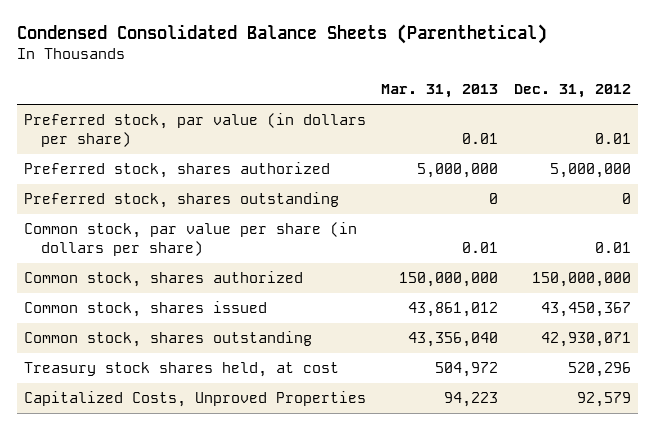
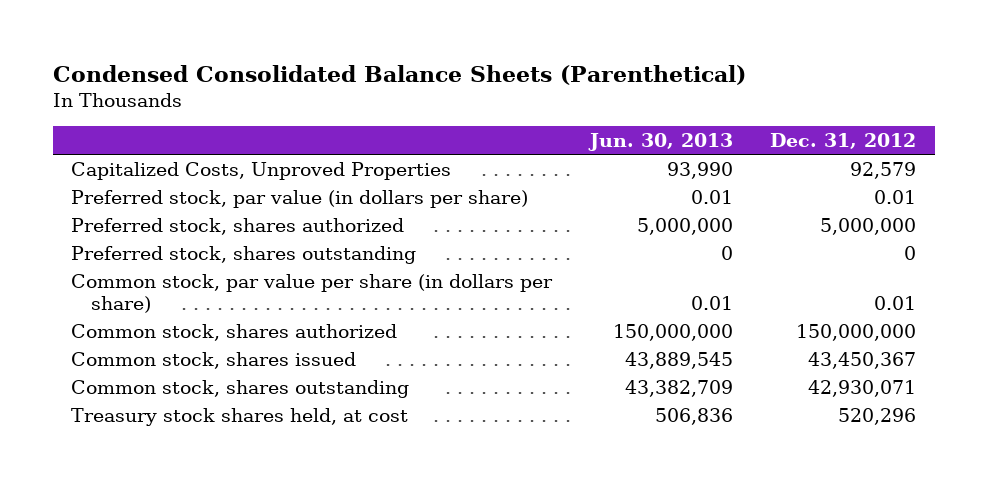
[381,84,499,99] Mar. 31, 2013 -> none
none -> [587,133,733,152] Jun. 30, 2013
[24,391,367,408] Capitalized Costs, Unproved Properties -> [71,161,452,180] Capitalized Costs, Unproved Properties

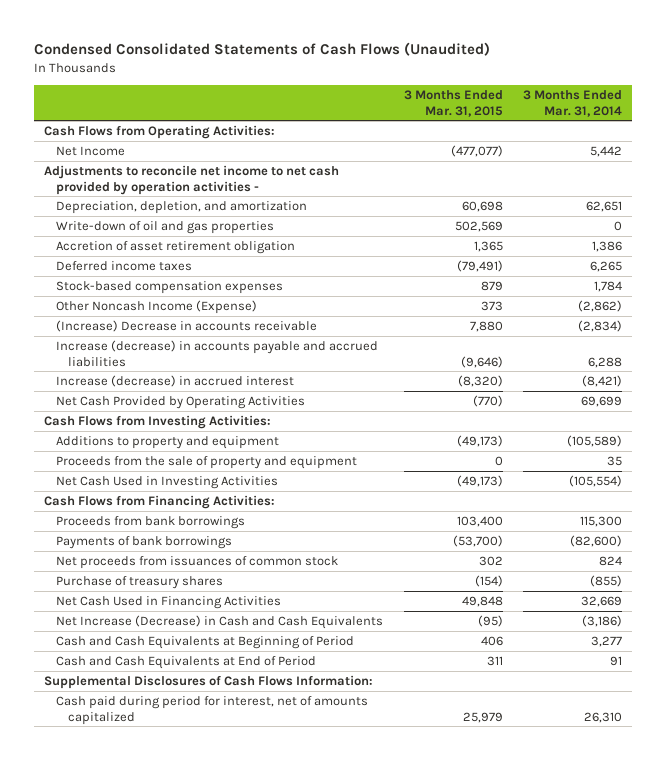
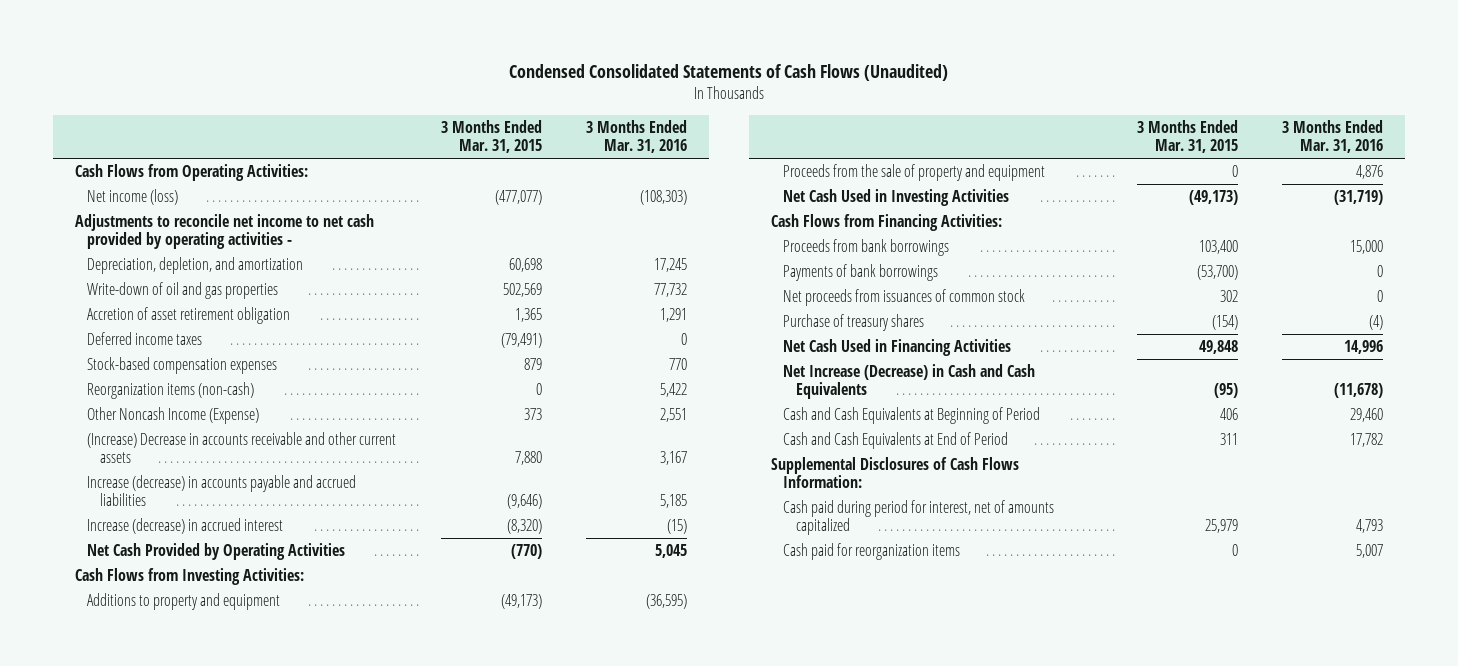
[523,90,623,117] 3 Months Ended Mar. 31, 2014 -> none
none -> [586,119,688,154] 3 Months Ended Mar. 31, 2016
[55,145,125,156] Net Income -> [87,189,179,206] Net income (loss)
[44,164,340,195] Adjustments to reconcile net income to net cash provided by operation activities - -> [75,214,375,250] Adjustments to reconcile net income to net cash provided by operating activities -
none -> [87,382,255,400] Reorganization items (non-cash)
[55,319,317,332] (Increase) Decrease in accounts receivable -> [87,432,397,464] (Increase) Decrease in accounts receivable and other current assets
none -> [783,543,961,561] Cash paid for reorganization items

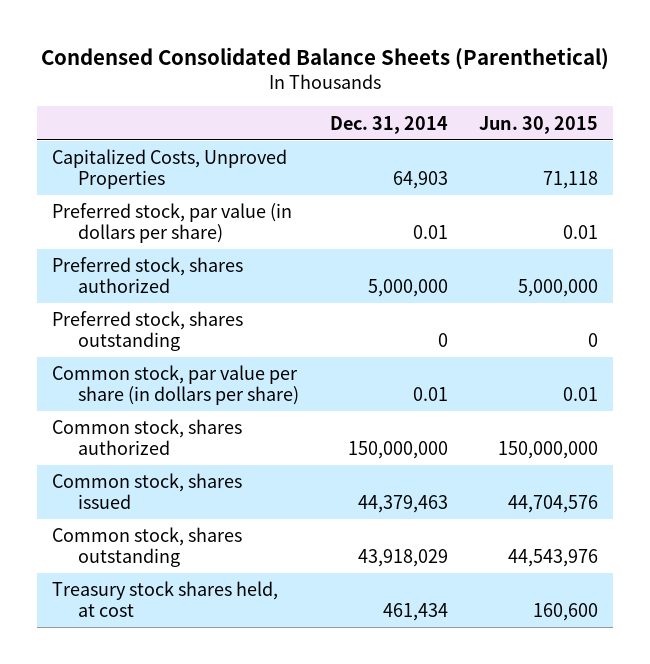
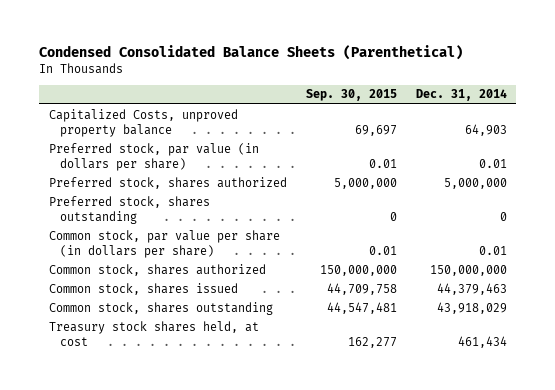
[478,115,598,134] Jun. 30, 2015 -> none
none -> [305,89,397,102] Sep. 30, 2015
[52,149,288,189] Capitalized Costs, Unproved Properties -> [48,108,238,137] Capitalized Costs, unproved property balance

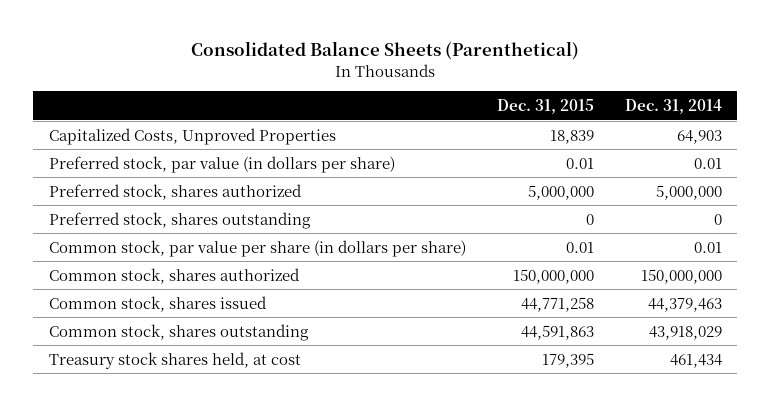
[39,45,464,61] Condensed Consolidated Balance Sheets (Parenthetical) -> [191,41,580,61] Consolidated Balance Sheets (Parenthetical)
[305,89,397,102] Sep. 30, 2015 -> none
none -> [496,99,594,115] Dec. 31, 2015
[48,108,238,137] Capitalized Costs, unproved property balance -> [48,127,336,145] Capitalized Costs, Unproved Properties

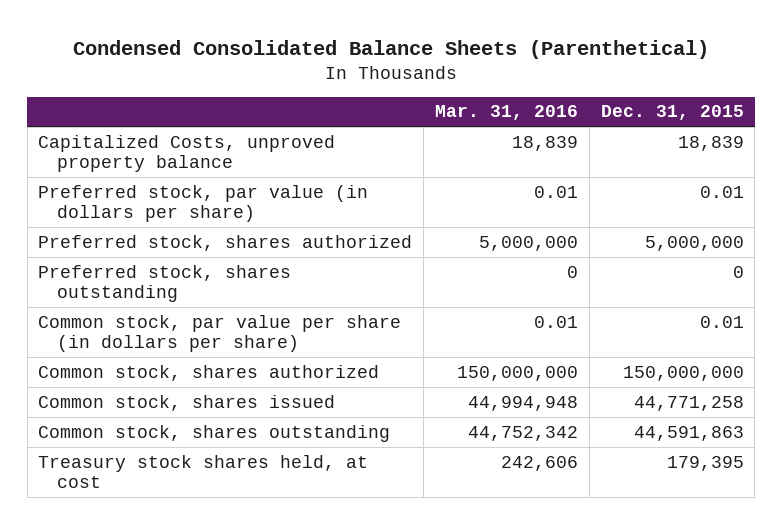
[191,41,580,61] Consolidated Balance Sheets (Parenthetical) -> [73,39,710,59] Condensed Consolidated Balance Sheets (Parenthetical)
[624,99,722,115] Dec. 31, 2014 -> none
none -> [435,105,579,121] Mar. 31, 2016
[48,127,336,145] Capitalized Costs, Unproved Properties -> [38,134,336,173] Capitalized Costs, unproved property balance

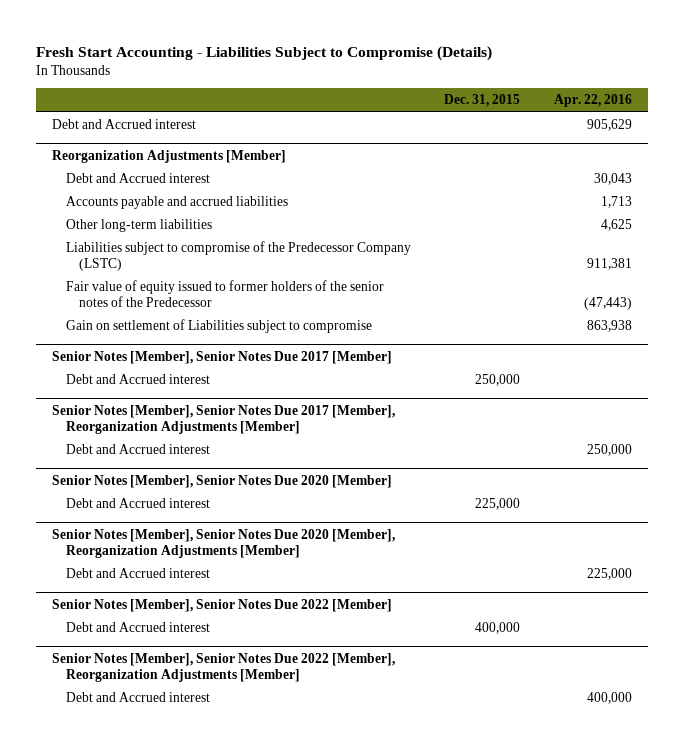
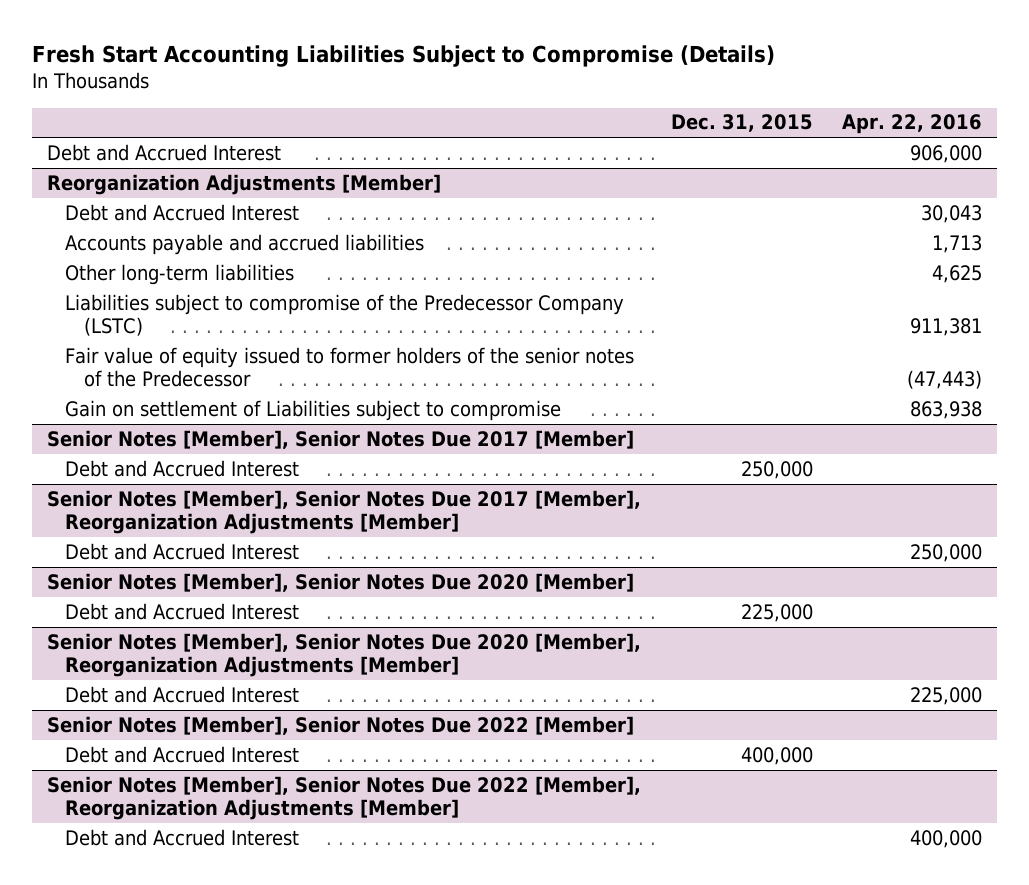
[35,45,492,61] Fresh Start Accounting - Liabilities Subject to Compromise (Details) -> [32,45,776,68] Fresh Start Accounting Liabilities Subject to Compromise (Details)
[52,118,197,129] Debt and Accrued interest -> [47,143,282,161] Debt and Accrued Interest
[586,118,632,131] 905,629 -> [910,144,983,163] 906,000
[65,172,210,183] Debt and Accrued interest -> [65,203,300,221] Debt and Accrued Interest
[65,373,210,384] Debt and Accrued interest -> [65,459,300,477] Debt and Accrued Interest
[65,443,210,454] Debt and Accrued interest -> [65,542,300,560] Debt and Accrued Interest
[65,497,210,508] Debt and Accrued interest -> [65,602,300,620] Debt and Accrued Interest
[65,567,210,578] Debt and Accrued interest -> [65,685,300,703] Debt and Accrued Interest
[65,621,210,632] Debt and Accrued interest -> [65,745,300,763] Debt and Accrued Interest
[65,691,210,702] Debt and Accrued interest -> [65,828,300,846] Debt and Accrued Interest

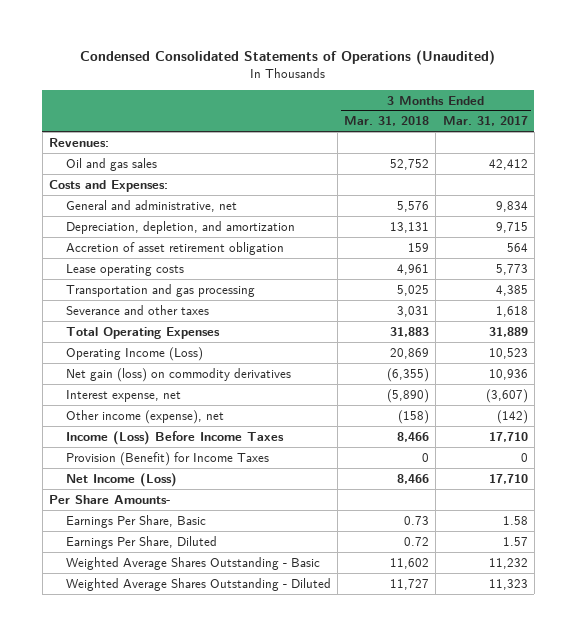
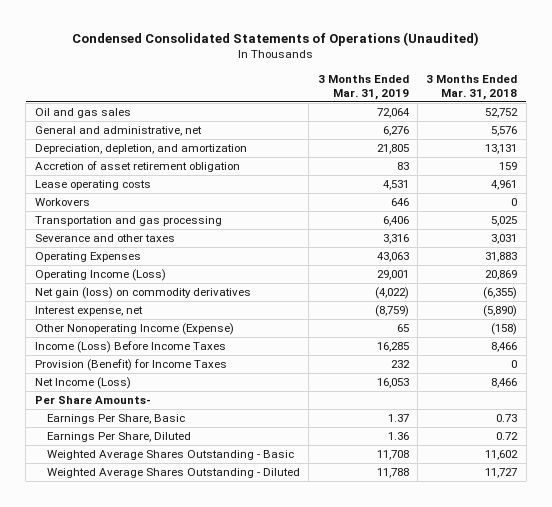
[442,116,528,127] Mar. 31, 2017 -> none
none -> [317,74,409,100] 3 Months Ended Mar. 31, 2019
[48,137,109,147] Revenues: -> none
[48,179,168,192] Costs and Expenses: -> none
none -> [34,198,90,207] Workovers
[65,326,220,339] Total Operating Expenses -> [34,252,141,263] Operating Expenses
[65,409,224,424] Other income (expense), net -> [34,323,234,336] Other Nonoperating Income (Expense)

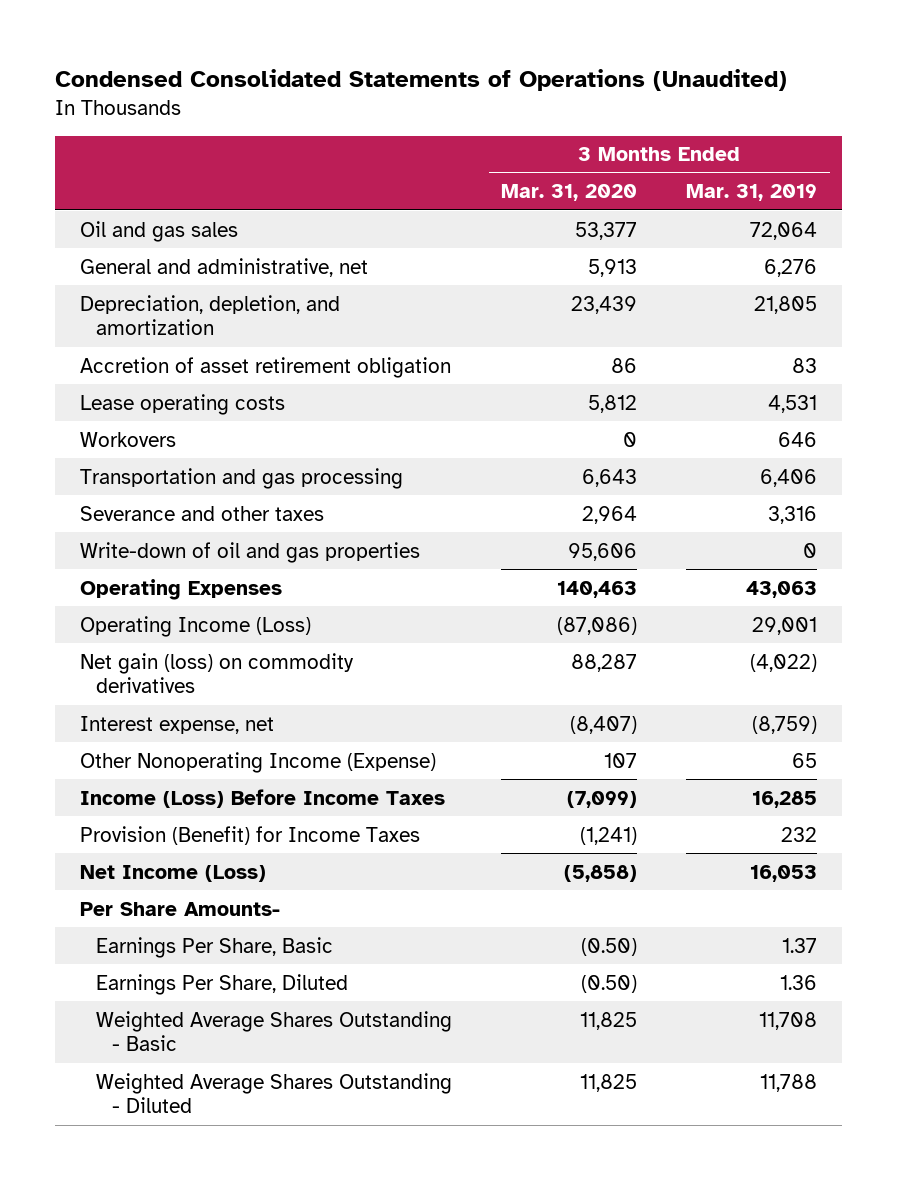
[426,74,518,100] 3 Months Ended Mar. 31, 2018 -> none
none -> [501,184,638,202] Mar. 31, 2020
none -> [79,541,420,563] Write-down of oil and gas properties

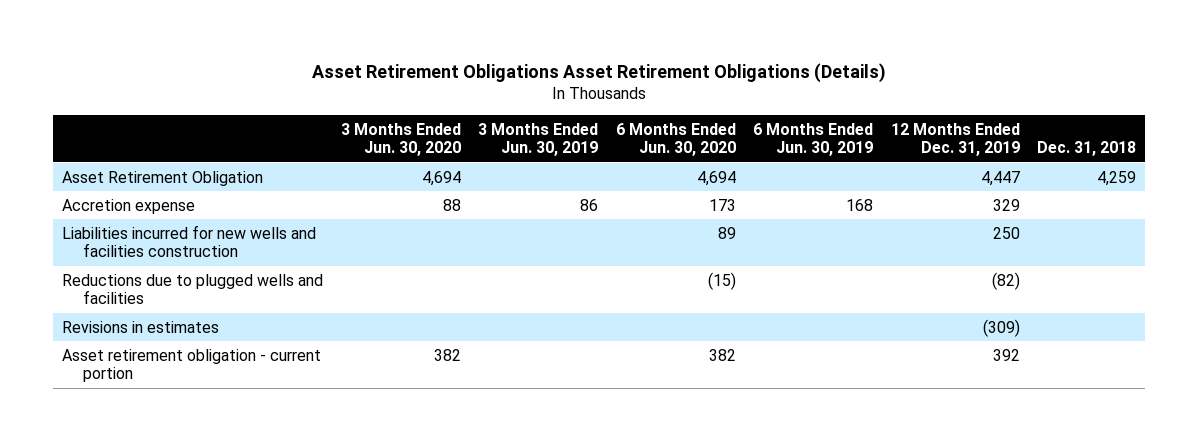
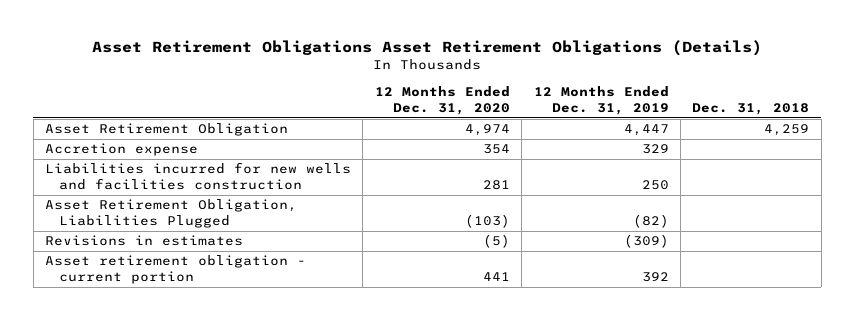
[340,122,461,157] 3 Months Ended Jun. 30, 2020 -> none
[478,122,599,157] 3 Months Ended Jun. 30, 2019 -> none
[615,122,736,157] 6 Months Ended Jun. 30, 2020 -> none
[753,122,874,157] 6 Months Ended Jun. 30, 2019 -> none
none -> [374,85,510,115] 12 Months Ended Dec. 31, 2020
[62,273,324,305] Reductions due to plugged wells and facilities -> [45,199,298,229] Asset Retirement Obligation, Liabilities Plugged

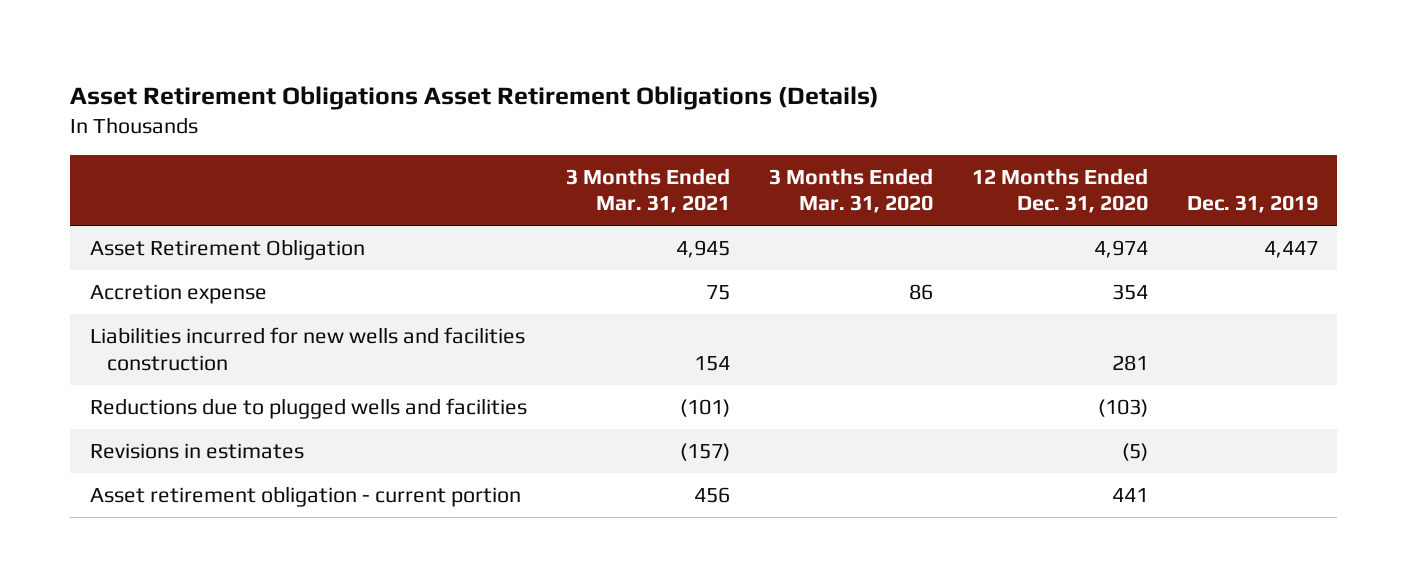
[533,85,669,115] 12 Months Ended Dec. 31, 2019 -> none
[692,102,810,115] Dec. 31, 2018 -> none
none -> [565,167,730,214] 3 Months Ended Mar. 31, 2021
none -> [768,167,933,214] 3 Months Ended Mar. 31, 2020
none -> [1186,195,1318,214] Dec. 31, 2019
[45,199,298,229] Asset Retirement Obligation, Liabilities Plugged -> [89,398,527,420] Reductions due to plugged wells and facilities

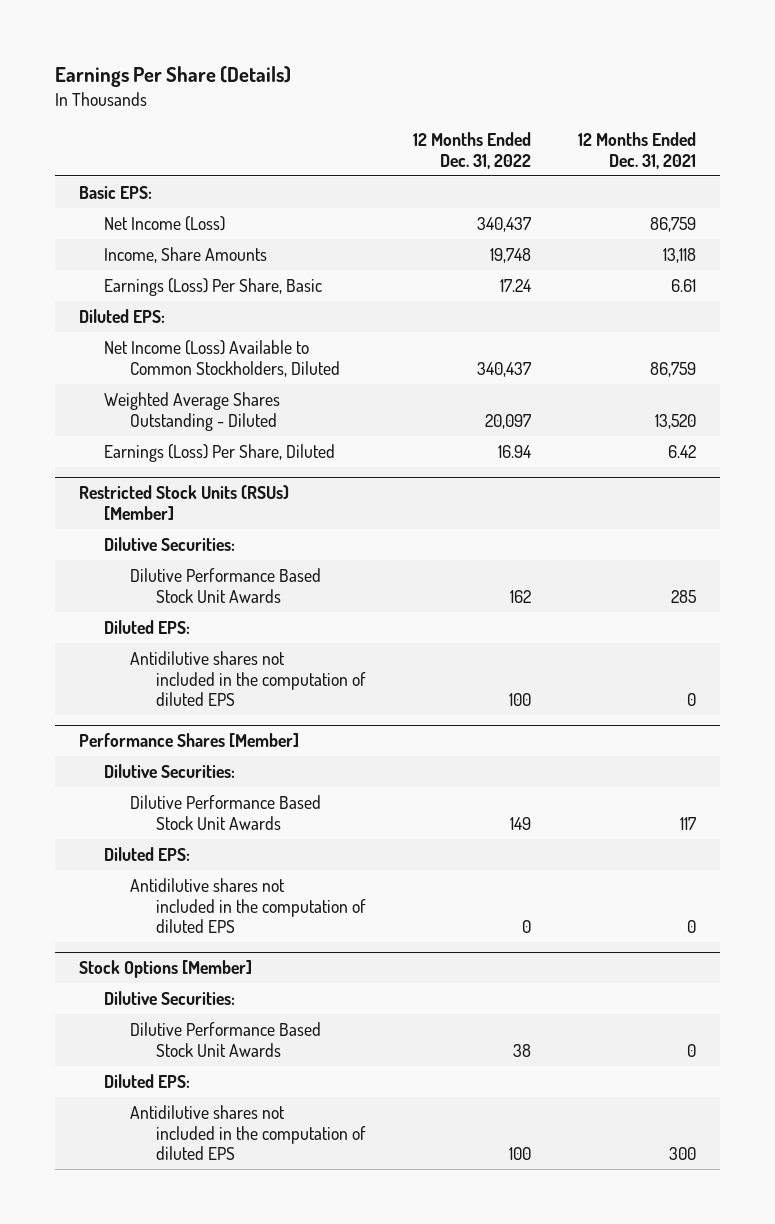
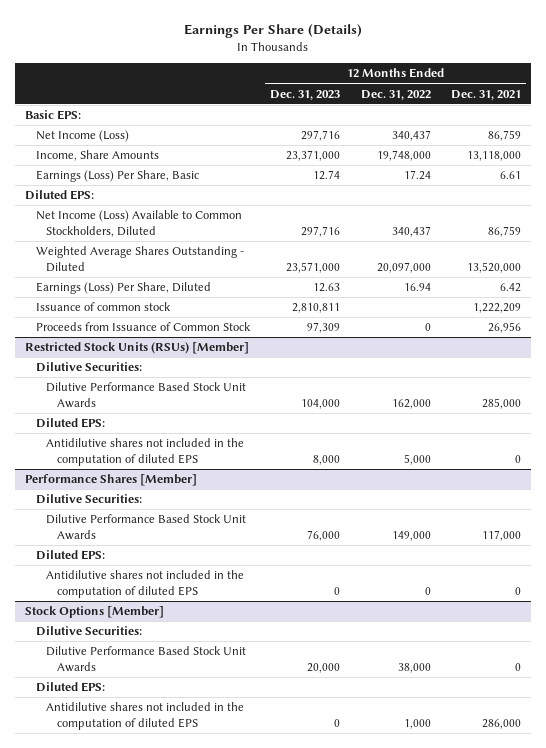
none -> [270,89,341,100] Dec. 31, 2023
[489,247,531,263] 19,748 -> [376,150,431,162] 19,748,000
[663,247,697,263] 13,118 -> [467,151,522,162] 13,118,000
[484,413,531,429] 20,097 -> [376,262,431,274] 20,097,000
[655,413,697,429] 13,520 -> [467,262,522,274] 13,520,000
none -> [35,302,171,312] Issuance of common stock
none -> [35,322,251,332] Proceeds from Issuance of Common Stock
[509,589,531,603] 162 -> [391,399,431,410] 162,000
[671,589,697,603] 285 -> [482,398,522,410] 285,000
[508,693,531,707] 100 -> [403,454,431,466] 5,000
[509,816,531,830] 149 -> [391,531,431,542] 149,000
[680,816,697,830] 117 -> [482,530,522,542] 117,000
[512,1043,531,1057] 38 -> [397,663,431,674] 38,000
[508,1147,531,1161] 100 -> [403,719,431,730] 1,000
[669,1147,697,1161] 300 -> [482,719,522,730] 286,000

